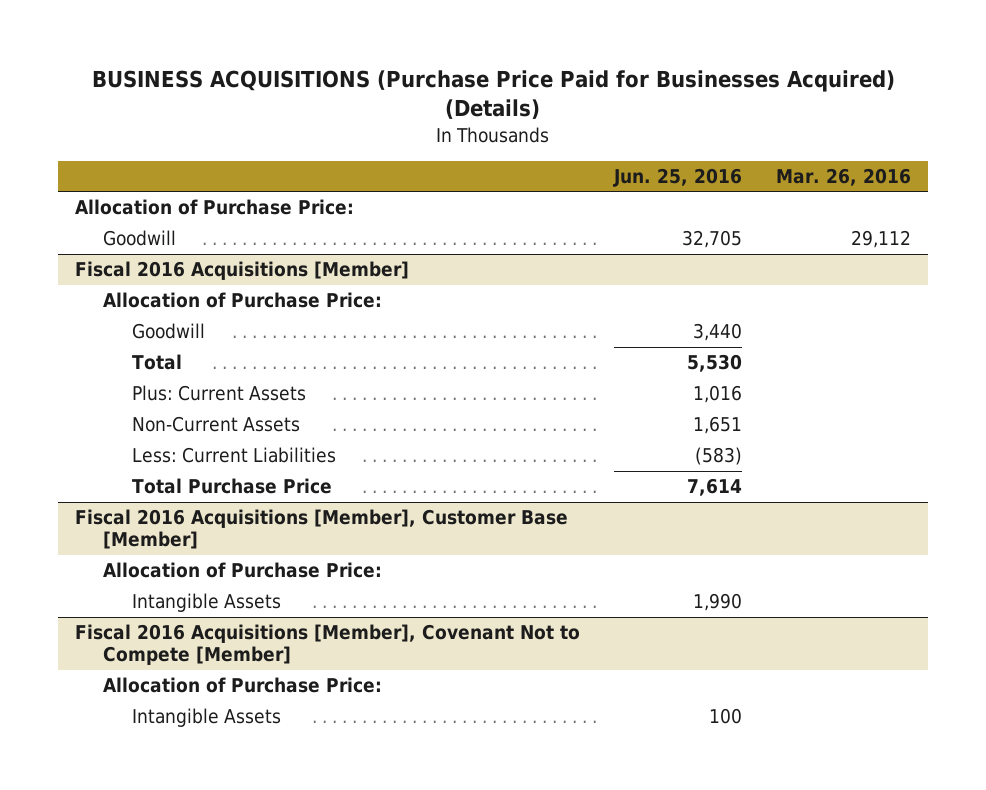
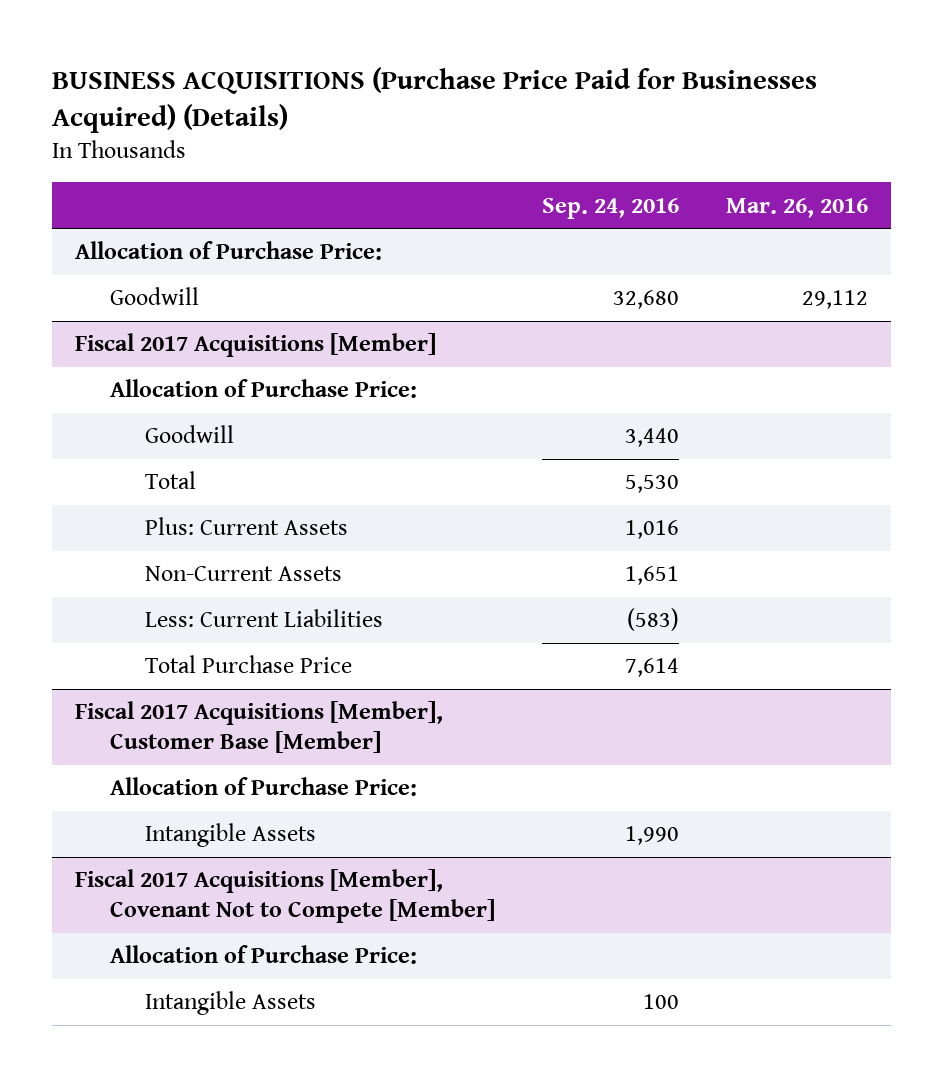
[612,167,742,187] Jun. 25, 2016 -> none
none -> [542,197,680,219] Sep. 24, 2016
[74,261,409,281] Fiscal 2016 Acquisitions [Member] -> [75,333,437,358] Fiscal 2017 Acquisitions [Member]
[74,509,568,550] Fiscal 2016 Acquisitions [Member], Customer Base [Member] -> [75,701,444,754] Fiscal 2017 Acquisitions [Member], Customer Base [Member]
[74,624,580,666] Fiscal 2016 Acquisitions [Member], Covenant Not to Compete [Member] -> [75,869,496,924] Fiscal 2017 Acquisitions [Member], Covenant Not to Compete [Member]

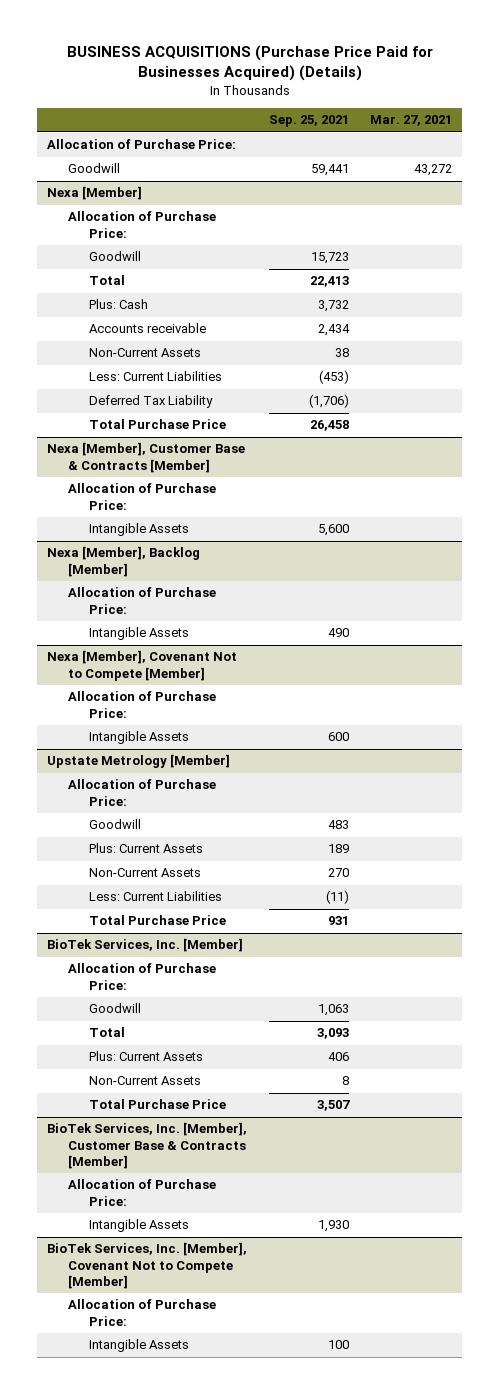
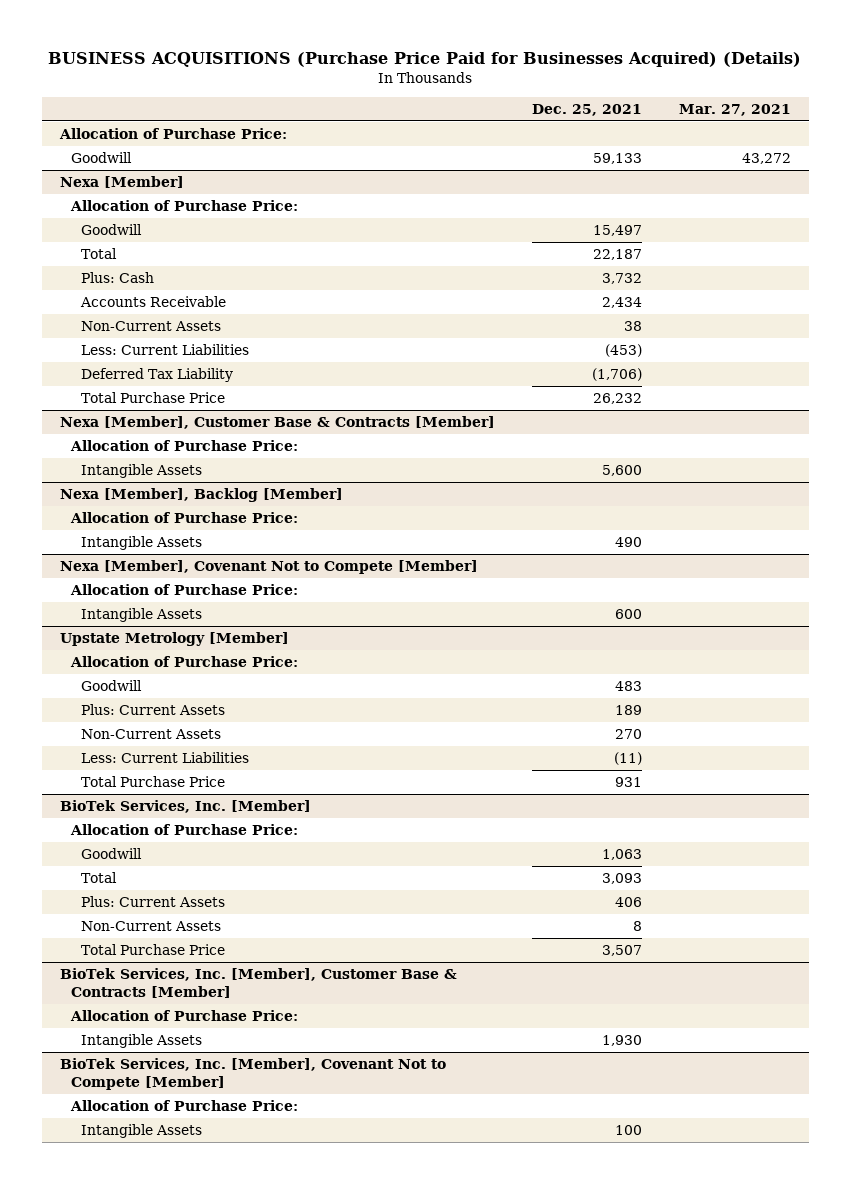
[268,115,349,128] Sep. 25, 2021 -> none
none -> [531,103,642,116] Dec. 25, 2021
[88,323,206,334] Accounts receivable -> [80,296,227,308] Accounts Receivable

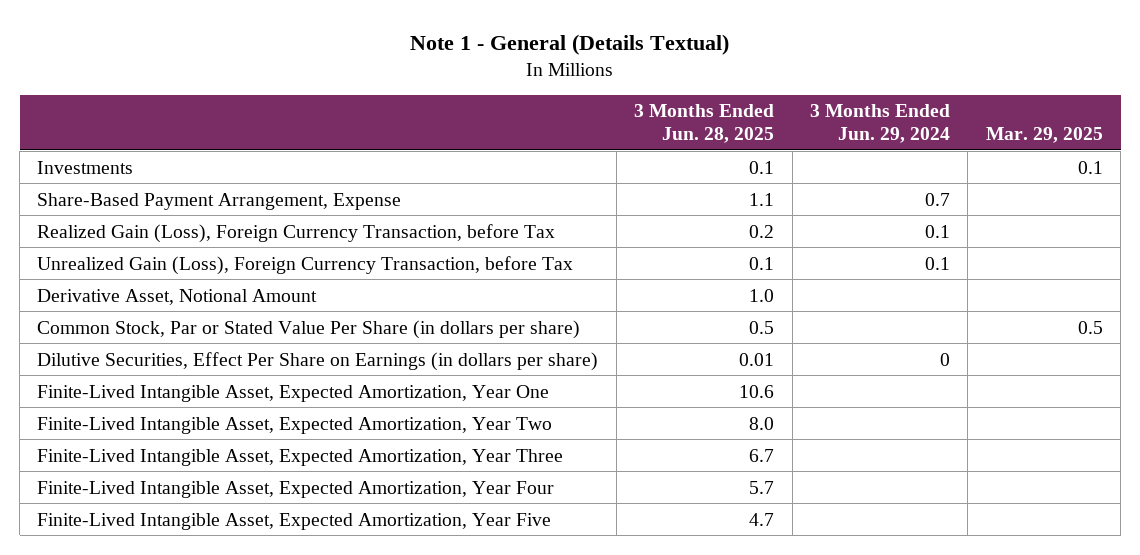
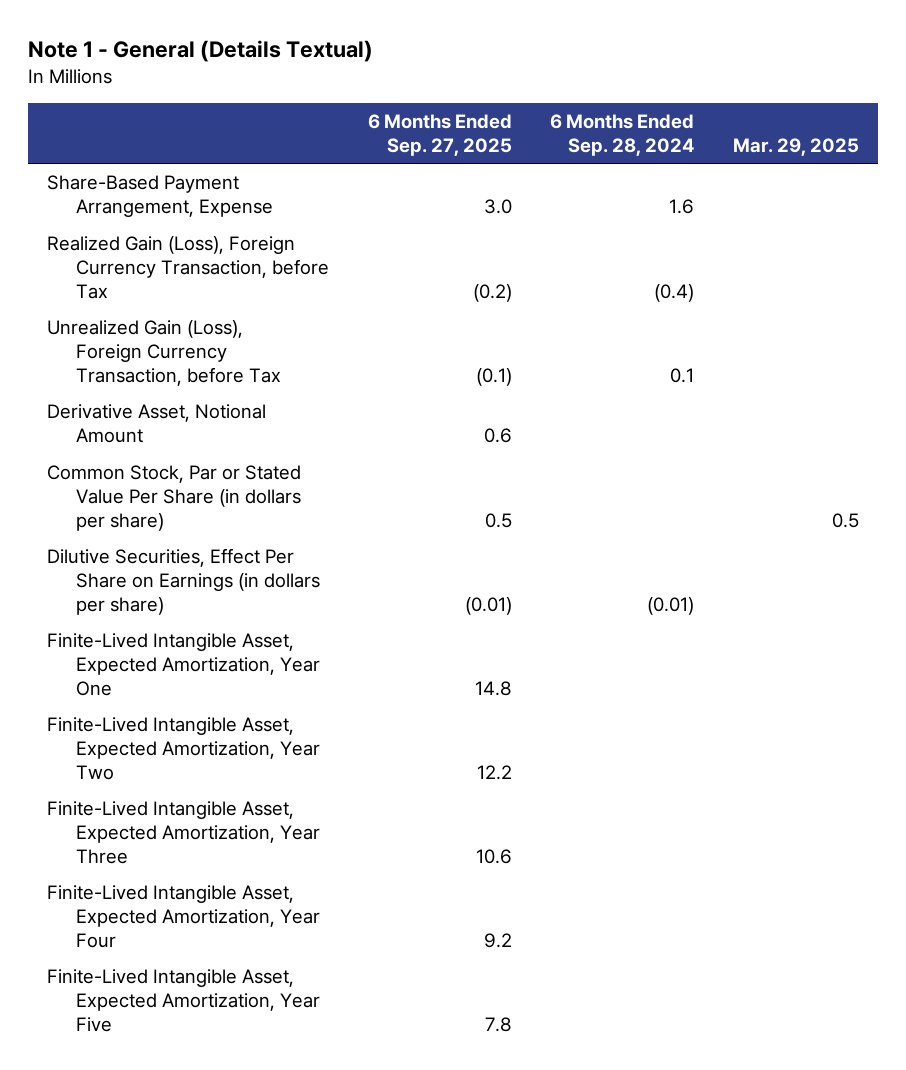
[634,104,775,143] 3 Months Ended Jun. 28, 2025 -> none
[809,104,950,143] 3 Months Ended Jun. 29, 2024 -> none
none -> [367,113,512,156] 6 Months Ended Sep. 27, 2025
none -> [550,113,695,156] 6 Months Ended Sep. 28, 2024
[37,160,134,174] Investments -> none

